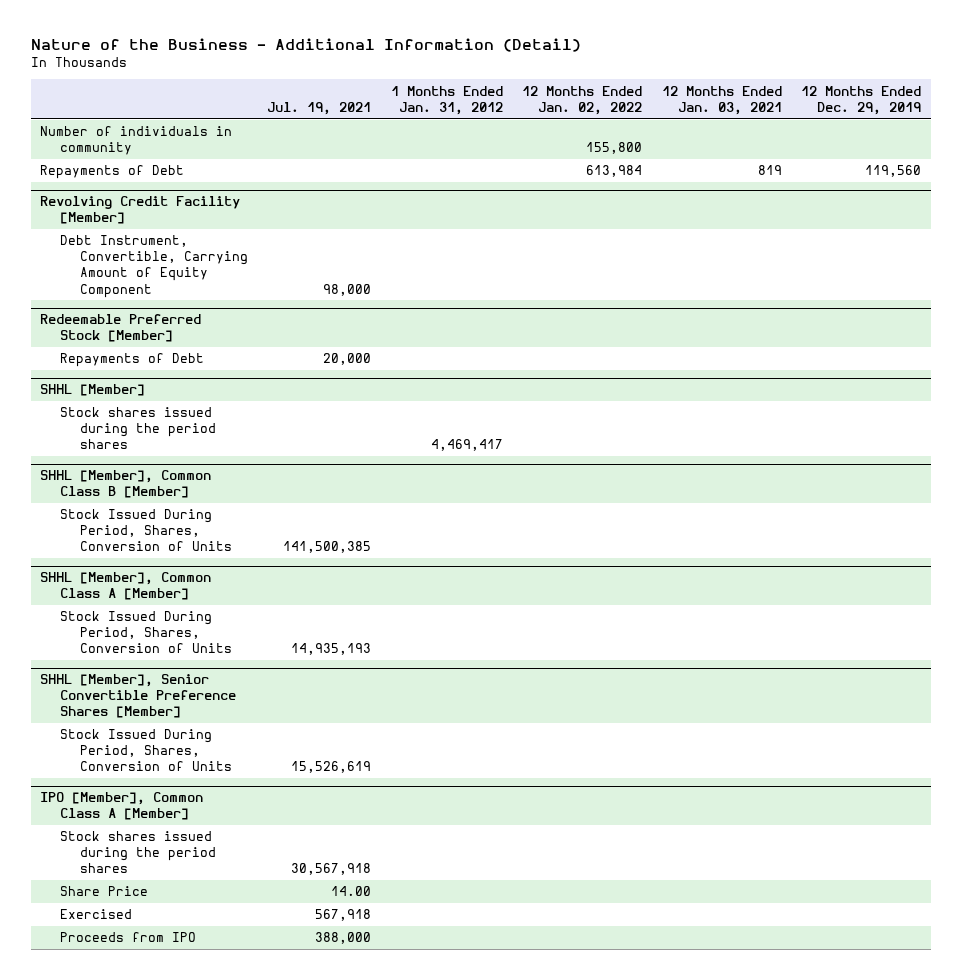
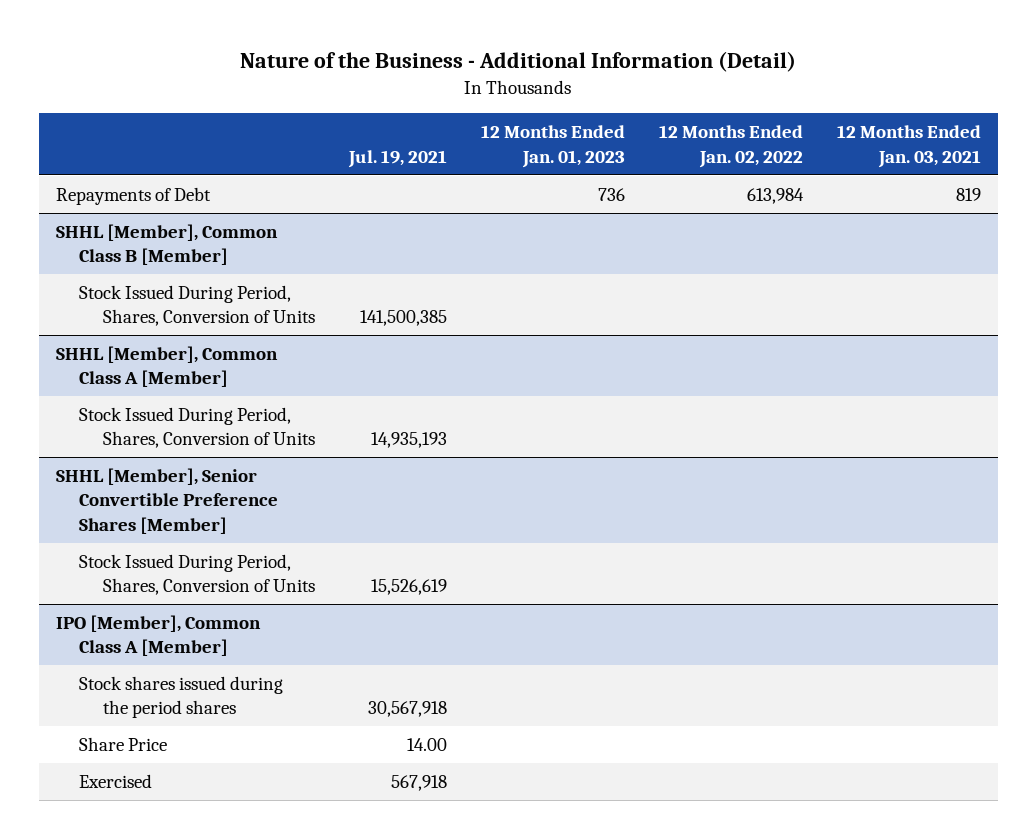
[390,85,503,115] 1 Months Ended Jan. 31, 2012 -> none
[801,85,922,115] 12 Months Ended Dec. 29, 2019 -> none
none -> [480,125,625,168] 12 Months Ended Jan. 01, 2023
[40,126,233,156] Number of individuals in community -> none
[40,196,241,225] Revolving Credit Facility [Member] -> none
[60,235,248,298] Debt Instrument, Convertible, Carrying Amount of Equity Component -> none
[40,314,202,343] Redeemable Preferred Stock [Member] -> none
[60,353,205,368] Repayments of Debt -> none
[40,384,146,397] SHHL [Member] -> none
[60,407,216,450] Stock shares issued during the period shares -> none
[60,932,197,943] Proceeds from IPO -> none

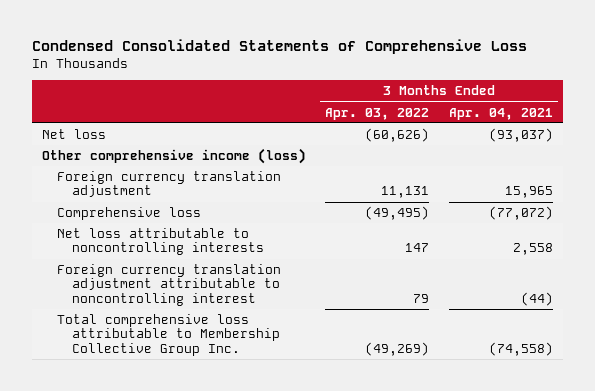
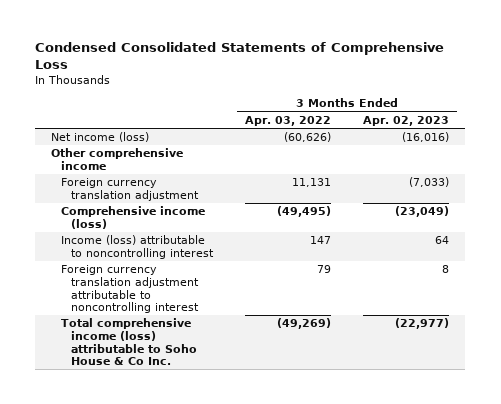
[449,107,554,120] Apr. 04, 2021 -> none
none -> [363,115,450,126] Apr. 02, 2023
[41,129,106,140] Net loss -> [51,132,150,143] Net income (loss)
[41,148,306,165] Other comprehensive income (loss) -> [51,148,184,170] Other comprehensive income
[57,207,202,221] Comprehensive loss -> [61,206,206,229] Comprehensive income (loss)
[57,228,265,256] Net loss attributable to noncontrolling interests -> [61,235,215,259] Income (loss) attributable to noncontrolling interest
[57,314,281,356] Total comprehensive loss attributable to Membership Collective Group Inc. -> [61,318,198,366] Total comprehensive income (loss) attributable to Soho House & Co Inc.

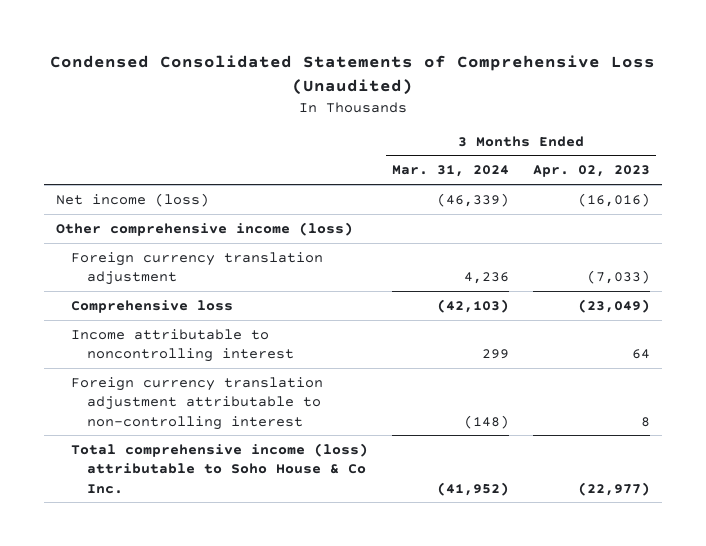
[35,42,445,70] Condensed Consolidated Statements of Comprehensive Loss -> [49,55,655,96] Condensed Consolidated Statements of Comprehensive Loss (Unaudited)
[245,115,332,126] Apr. 03, 2022 -> none
none -> [392,165,510,178] Mar. 31, 2024
[51,148,184,170] Other comprehensive income -> [55,221,353,236] Other comprehensive income (loss)
[61,206,206,229] Comprehensive income (loss) -> [71,299,234,313] Comprehensive loss
[61,235,215,259] Income (loss) attributable to noncontrolling interest -> [71,328,294,363] Income attributable to noncontrolling interest
[61,265,200,314] Foreign currency translation adjustment attributable to noncontrolling interest -> [71,376,324,430] Foreign currency translation adjustment attributable to non-controlling interest

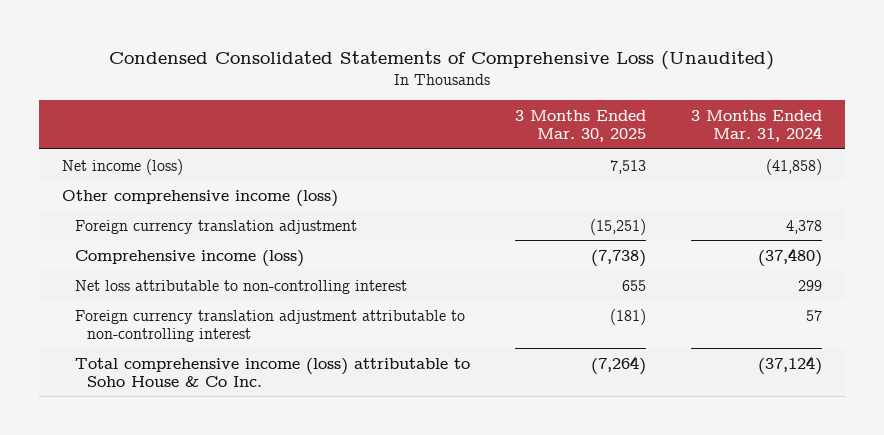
[532,165,650,178] Apr. 02, 2023 -> none
none -> [514,109,646,142] 3 Months Ended Mar. 30, 2025
[437,192,510,207] (46,339) -> [766,158,823,175] (41,858)
[464,272,510,285] 4,236 -> [786,219,823,234] 4,378
[71,299,234,313] Comprehensive loss -> [74,249,304,267] Comprehensive income (loss)
[437,298,510,313] (42,103) -> [758,247,823,267] (37,480)
[71,328,294,363] Income attributable to noncontrolling interest -> [74,279,407,294] Net loss attributable to non-controlling interest
[464,414,510,429] (148) -> [806,309,823,321] 57
[437,481,510,496] (41,952) -> [758,355,823,375] (37,124)

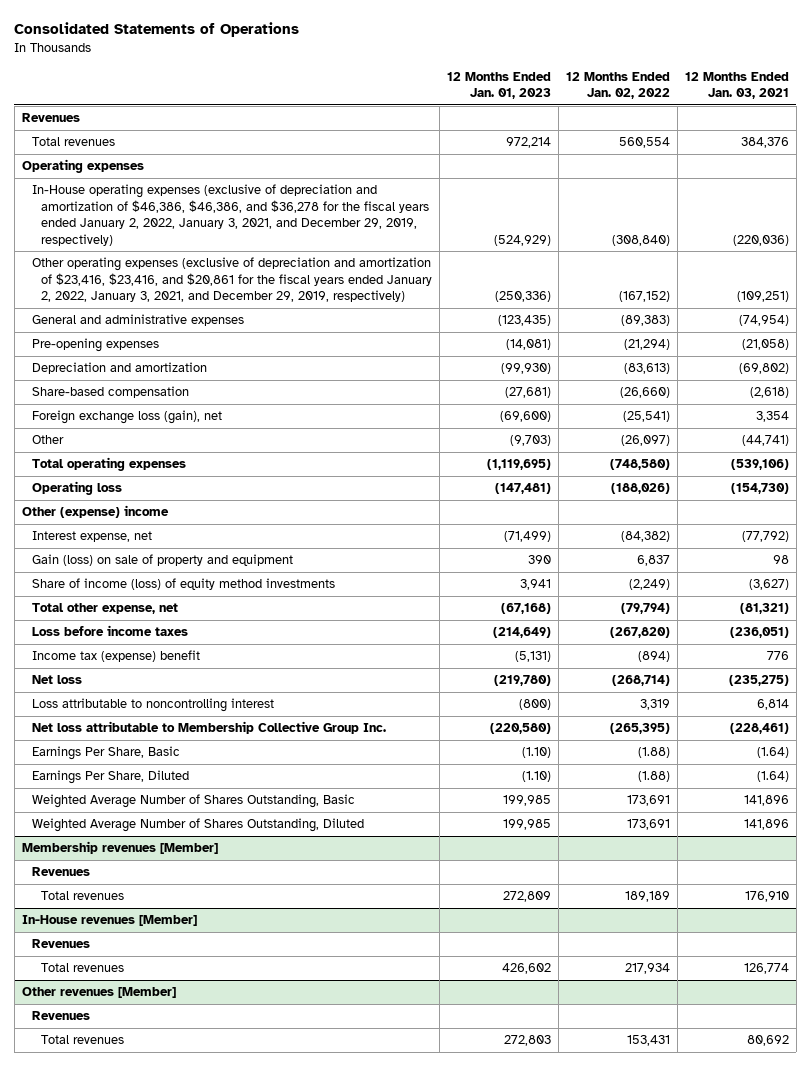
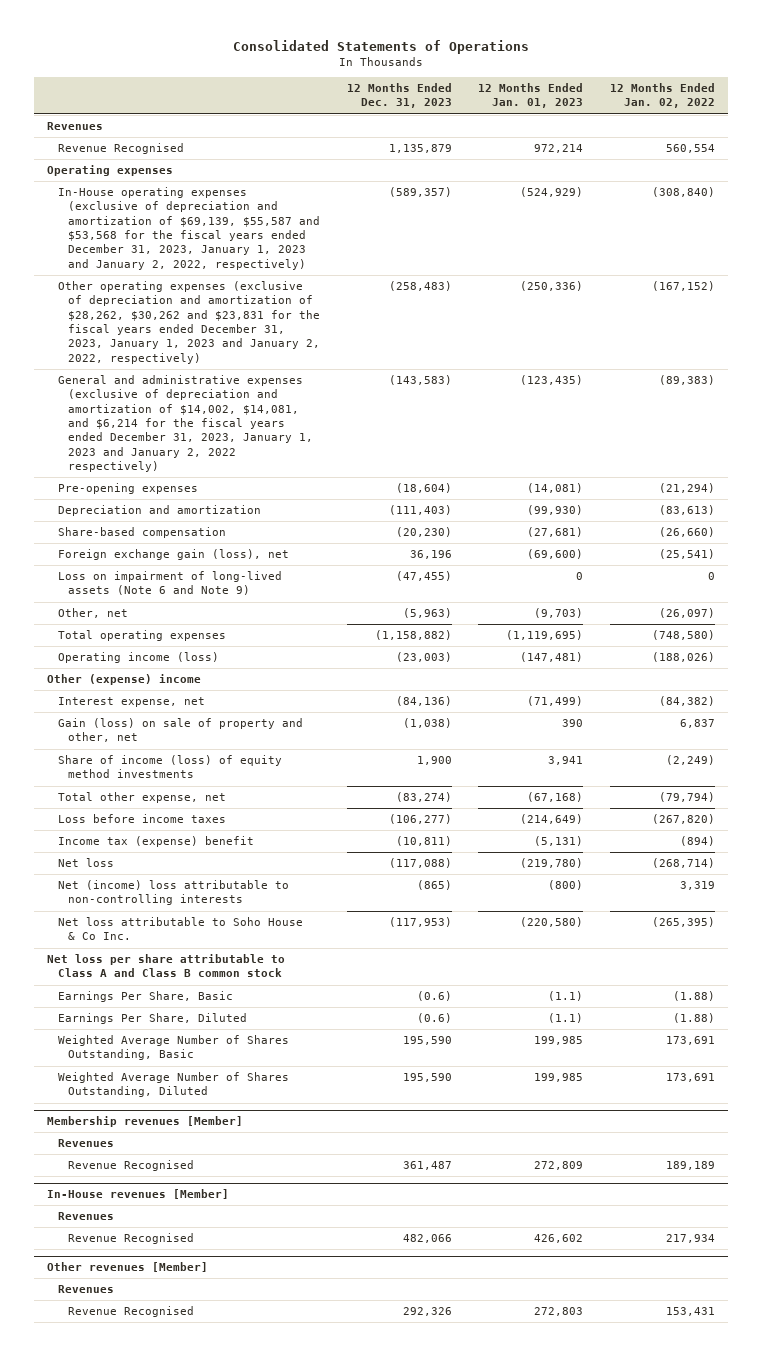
[684,71,789,100] 12 Months Ended Jan. 03, 2021 -> none
none -> [346,83,452,109] 12 Months Ended Dec. 31, 2023
[31,137,115,147] Total revenues -> [57,143,184,155] Revenue Recognised
[31,184,430,246] In-House operating expenses (exclusive of depreciation and amortization of $46,386, $46,386, and $36,278 for the fiscal years ended January 2, 2022, January 3, 2021, and December 29, 2019, respectively) -> [57,187,321,270] In-House operating expenses (exclusive of depreciation and amortization of $69,139, $55,587 and $53,568 for the fiscal years ended December 31, 2023, January 1, 2023 and January 2, 2022, respectively)
[31,257,433,303] Other operating expenses (exclusive of depreciation and amortization of $23,416, $23,416, and $20,861 for the fiscal years ended January 2, 2022, January 3, 2021, and December 29, 2019, respectively) -> [57,281,321,364] Other operating expenses (exclusive of depreciation and amortization of $28,262, $30,262 and $23,831 for the fiscal years ended December 31, 2023, January 1, 2023 and January 2, 2022, respectively)
[31,314,244,327] General and administrative expenses -> [57,375,314,472] General and administrative expenses (exclusive of depreciation and amortization of $14,002, $14,081, and $6,214 for the fiscal years ended December 31, 2023, January 1, 2023 and January 2, 2022 respectively)
[31,410,222,425] Foreign exchange loss (gain), net -> [57,549,289,561] Foreign exchange gain (loss), net
none -> [57,571,282,596] Loss on impairment of long-lived assets (Note 6 and Note 9)
[31,435,64,445] Other -> [57,608,128,619] Other, net
[31,481,122,496] Operating loss -> [57,652,219,664] Operating income (loss)
[31,554,293,567] Gain (loss) on sale of property and equipment -> [57,718,303,743] Gain (loss) on sale of property and other, net
[31,698,274,713] Loss attributable to noncontrolling interest -> [57,880,289,906] Net (income) loss attributable to non-controlling interests
[31,721,386,735] Net loss attributable to Membership Collective Group Inc. -> [57,917,303,941] Net loss attributable to Soho House & Co Inc.
none -> [47,954,286,978] Net loss per share attributable to Class A and Class B common stock
[522,747,552,759] (1.10) -> [548,991,584,1002] (1.1)
[522,771,552,783] (1.10) -> [548,1013,584,1024] (1.1)
[41,891,125,901] Total revenues -> [68,1160,195,1172] Revenue Recognised
[41,963,125,973] Total revenues -> [68,1233,195,1245] Revenue Recognised
[41,1035,125,1045] Total revenues -> [68,1306,195,1318] Revenue Recognised

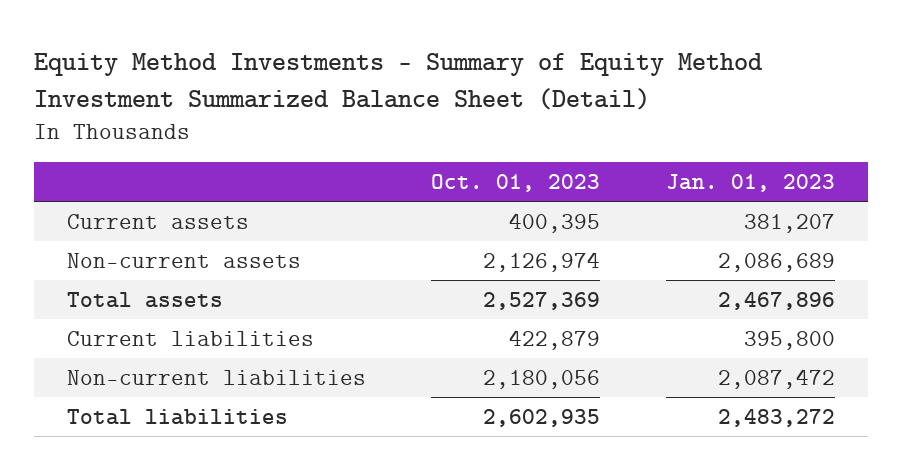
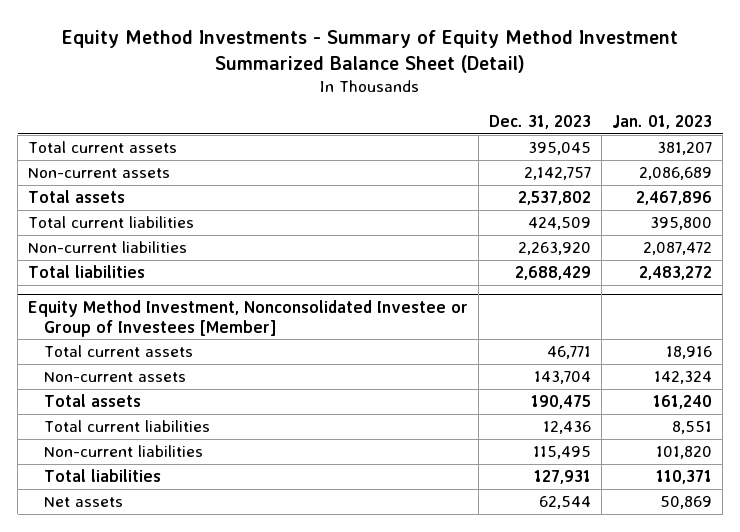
[431,174,601,193] Oct. 01, 2023 -> none
none -> [489,115,592,130] Dec. 31, 2023
[66,213,249,229] Current assets -> [28,141,178,154] Total current assets
[66,330,314,346] Current liabilities -> [28,216,195,229] Total current liabilities
none -> [28,299,469,337] Equity Method Investment, Nonconsolidated Investee or Group of Investees [Member]
none -> [43,345,193,358] Total current assets
none -> [43,372,186,383] Non-current assets
none -> [43,394,141,408] Total assets
none -> [43,420,210,433] Total current liabilities
none -> [43,445,203,458] Non-current liabilities
none -> [43,469,161,483] Total liabilities
none -> [43,497,123,508] Net assets

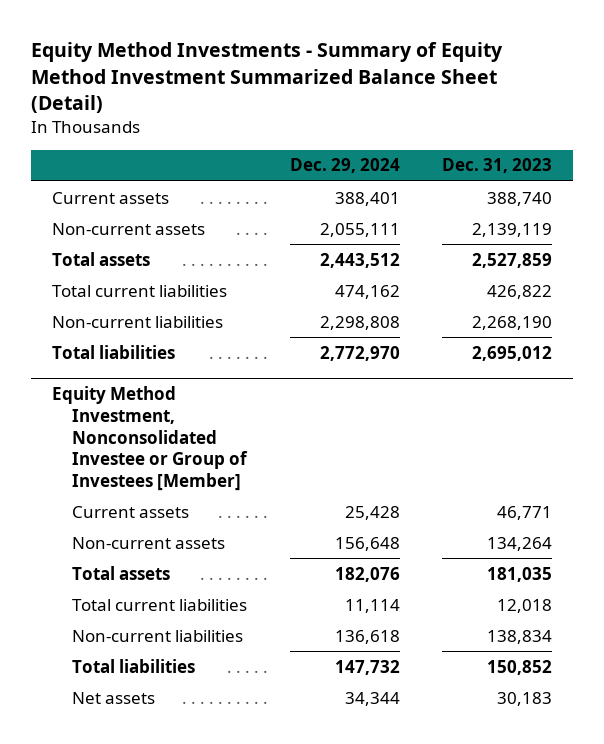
[612,115,713,130] Jan. 01, 2023 -> none
none -> [289,158,400,174] Dec. 29, 2024
[28,141,178,154] Total current assets -> [52,191,170,204] Current assets
[528,142,592,156] 395,045 -> [487,191,553,206] 388,740
[524,167,592,181] 2,142,757 -> [472,222,553,237] 2,139,119
[518,191,592,206] 2,537,802 -> [472,252,553,268] 2,527,859
[528,217,592,231] 424,509 -> [487,284,553,299] 426,822
[518,242,592,256] 2,263,920 -> [472,315,553,330] 2,268,190
[515,266,592,281] 2,688,429 -> [472,345,553,361] 2,695,012
[43,345,193,358] Total current assets -> [72,505,190,518] Current assets
[534,371,592,385] 143,704 -> [487,536,553,551] 134,264
[531,395,592,410] 190,475 -> [487,566,553,582] 181,035
[543,421,592,435] 12,436 -> [497,598,553,613] 12,018
[533,446,592,460] 115,495 -> [487,629,553,644] 138,834
[534,470,592,485] 127,931 -> [487,659,553,675] 150,852
[539,496,592,510] 62,544 -> [497,691,553,706] 30,183

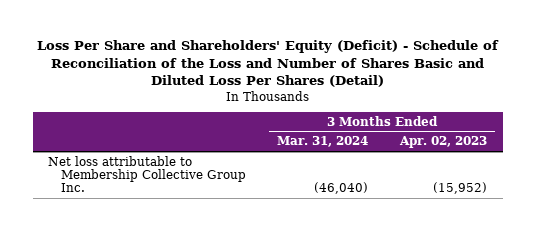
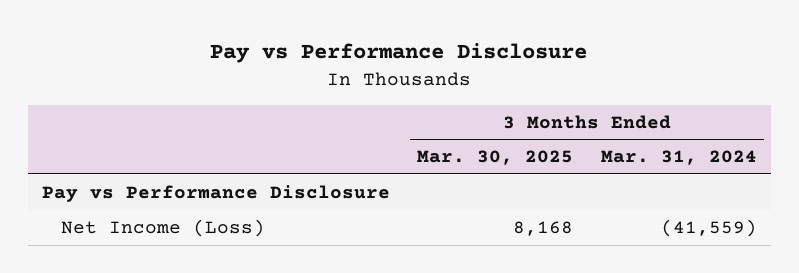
[36,40,499,88] Loss Per Share and Shareholders' Equity (Deficit) - Schedule of Reconciliation of the Loss and Number of Shares Basic and Diluted Loss Per Shares (Detail) -> [210,43,588,64] Pay vs Performance Disclosure
[398,136,487,149] Apr. 02, 2023 -> none
none -> [417,150,574,166] Mar. 30, 2025
none -> [41,184,390,202] Pay vs Performance Disclosure
[48,155,246,193] Net loss attributable to Membership Collective Group Inc. -> [60,218,265,237] Net Income (Loss)
[314,182,369,195] (46,040) -> [661,218,758,237] (41,559)

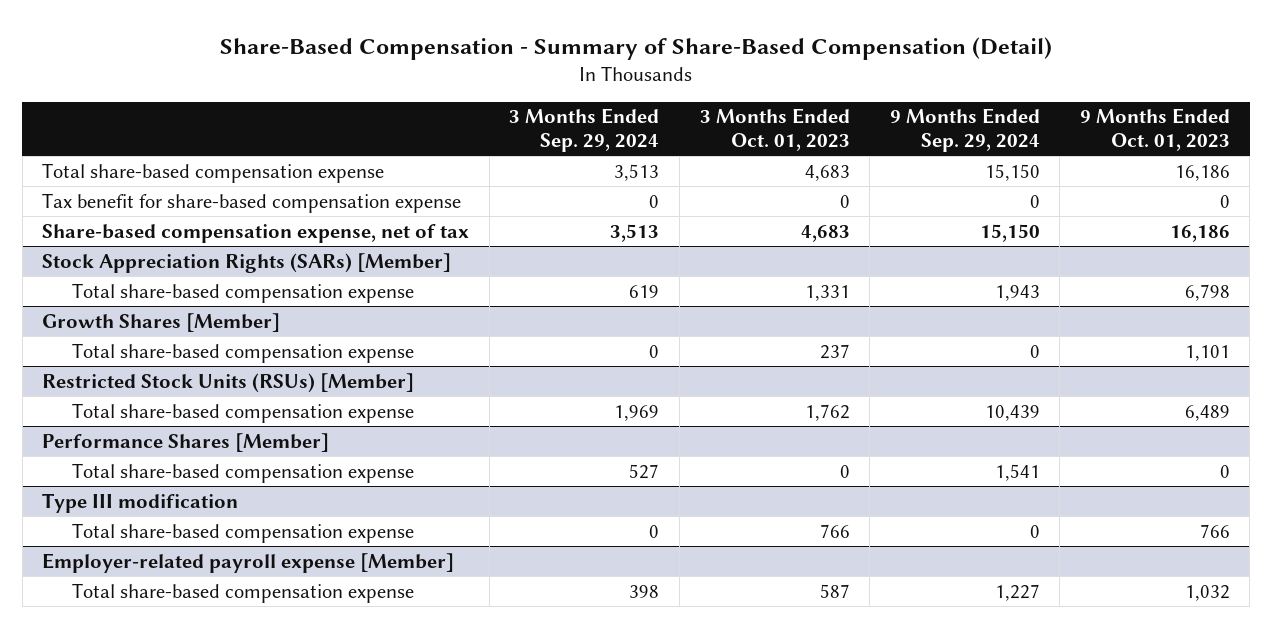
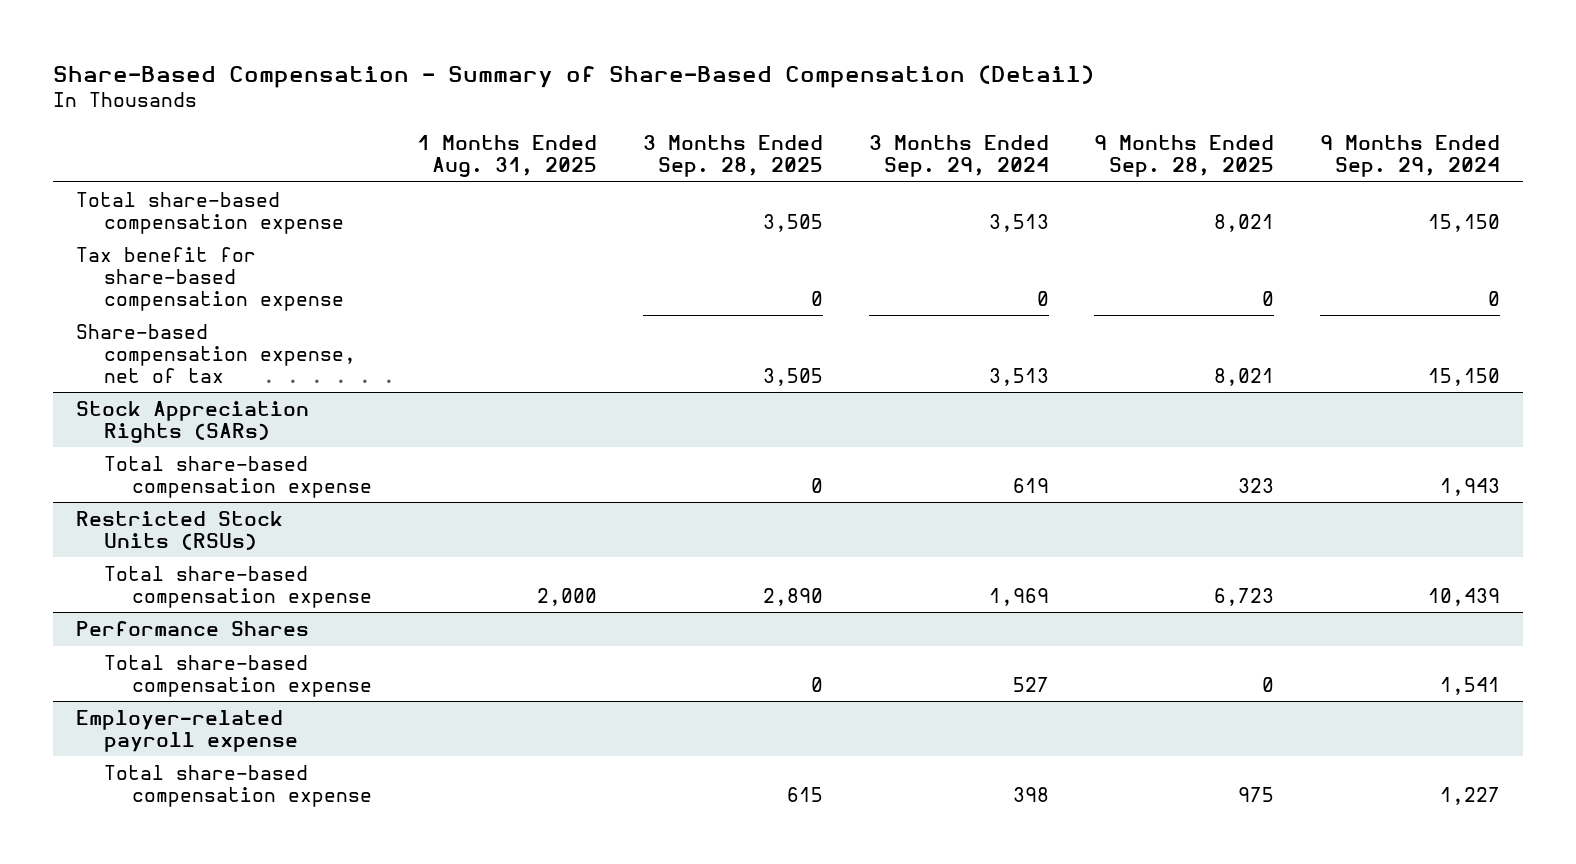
[699,108,850,151] 3 Months Ended Oct. 01, 2023 -> none
[1079,108,1230,151] 9 Months Ended Oct. 01, 2023 -> none
none -> [417,135,598,177] 1 Months Ended Aug. 31, 2025
none -> [643,135,824,177] 3 Months Ended Sep. 28, 2025
none -> [1094,135,1275,177] 9 Months Ended Sep. 28, 2025
[42,252,452,273] Stock Appreciation Rights (SARs) [Member] -> [75,400,309,443] Stock Appreciation Rights (SARs)
[42,312,281,332] Growth Shares [Member] -> none
[72,342,415,363] Total share-based compensation expense -> none
[42,372,415,393] Restricted Stock Units (RSUs) [Member] -> [75,510,283,550] Restricted Stock Units (RSUs)
[42,432,330,452] Performance Shares [Member] -> [75,620,309,636] Performance Shares
[42,492,239,513] Type III modification -> none
[72,522,415,543] Total share-based compensation expense -> none
[42,552,455,573] Employer-related payroll expense [Member] -> [75,709,298,752] Employer-related payroll expense

